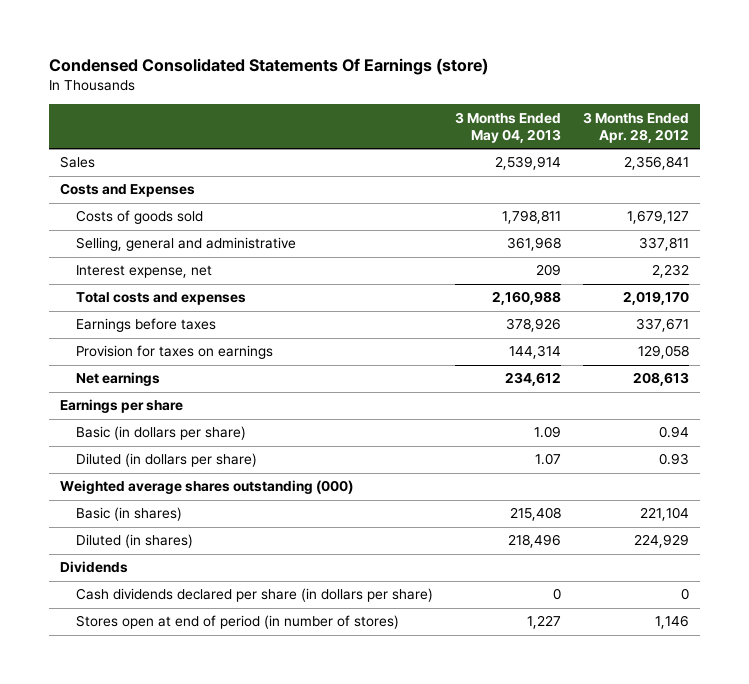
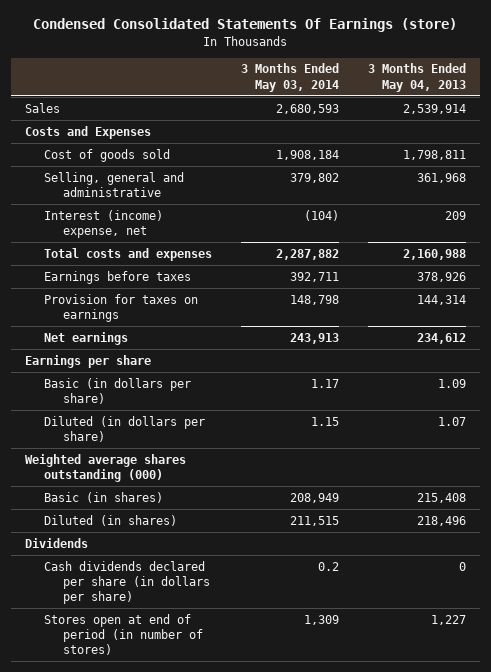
[582,111,689,144] 3 Months Ended Apr. 28, 2012 -> none
none -> [241,63,340,92] 3 Months Ended May 03, 2014
[76,210,204,225] Costs of goods sold -> [44,148,171,162] Cost of goods sold
[76,265,213,279] Interest expense, net -> [44,209,164,238] Interest (income) expense, net

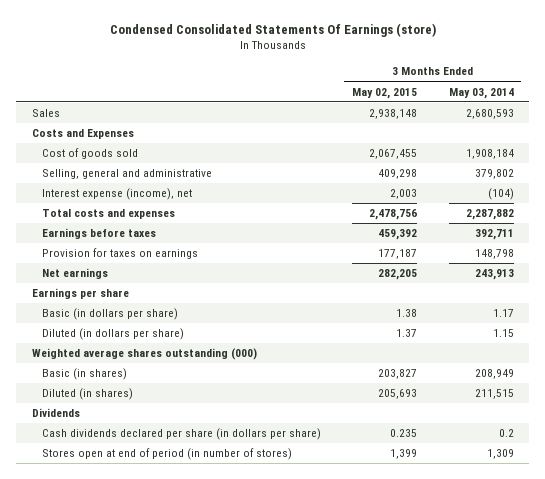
[367,63,466,92] 3 Months Ended May 04, 2013 -> none
none -> [352,87,418,99] May 02, 2015
[44,209,164,238] Interest (income) expense, net -> [41,188,192,201] Interest expense (income), net

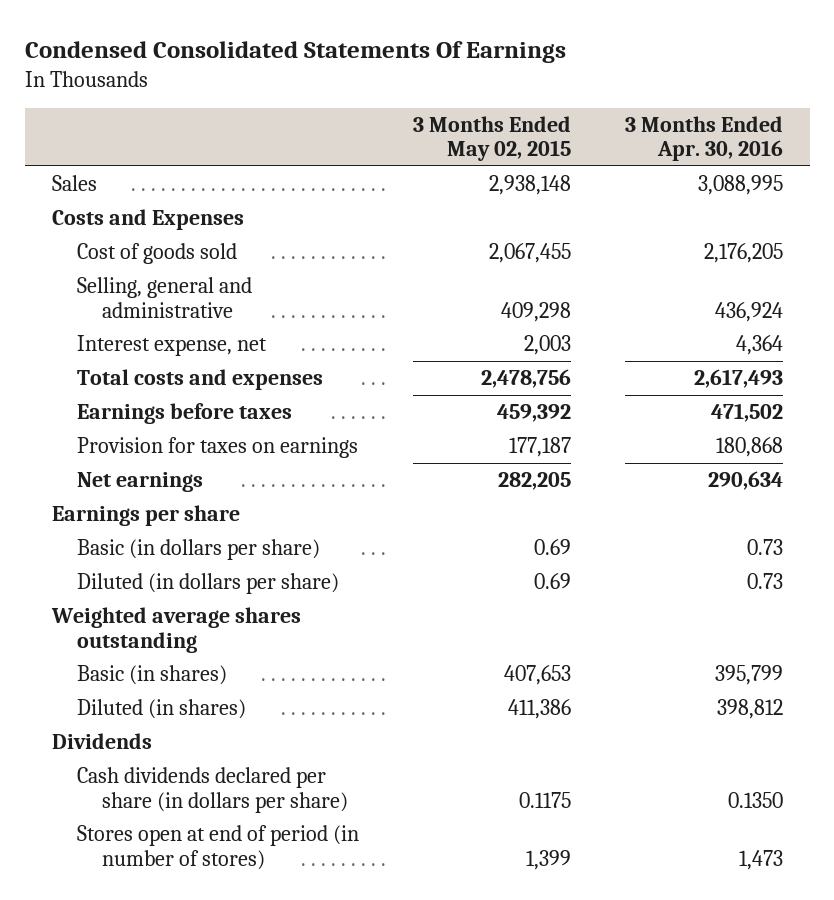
[109,22,436,37] Condensed Consolidated Statements Of Earnings (store) -> [24,40,566,63] Condensed Consolidated Statements Of Earnings
[448,87,514,99] May 03, 2014 -> none
none -> [624,115,783,162] 3 Months Ended Apr. 30, 2016
[41,188,192,201] Interest expense (income), net -> [76,335,267,357] Interest expense, net
[396,309,418,318] 1.38 -> [533,539,571,556] 0.69
[396,329,418,338] 1.37 -> [533,573,571,590] 0.69
[31,348,257,361] Weighted average shares outstanding (000) -> [50,607,301,653] Weighted average shares outstanding
[378,369,418,380] 203,827 -> [503,665,571,686] 407,653
[378,389,418,400] 205,693 -> [507,699,571,720] 411,386
[390,429,418,438] 0.235 -> [518,791,571,808] 0.1175

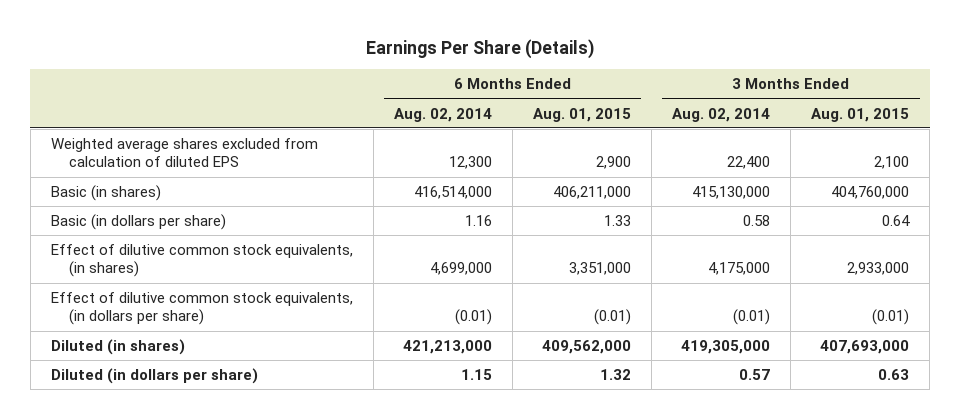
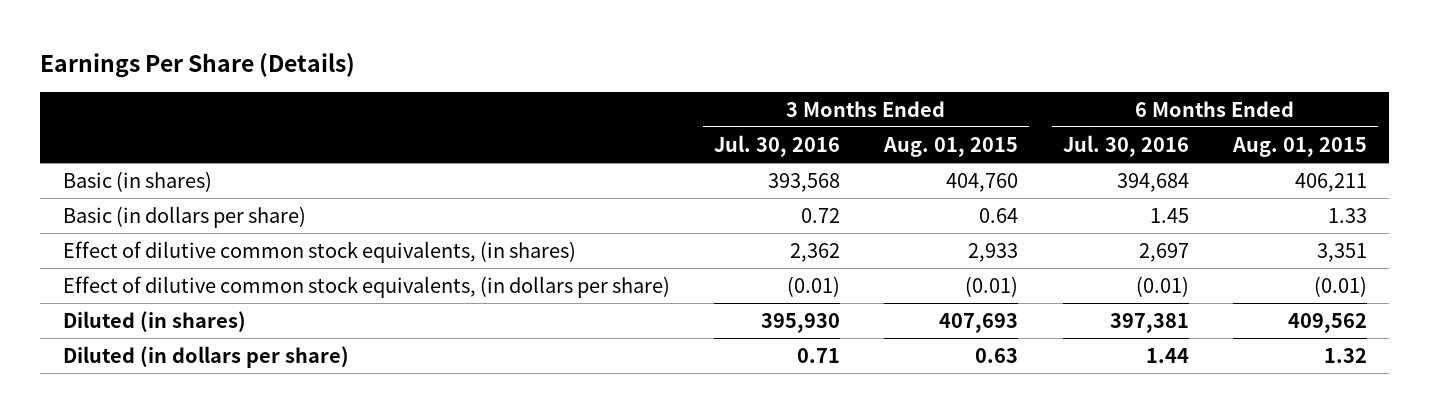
[394,107,493,122] Aug. 02, 2014 -> none
[672,107,771,122] Aug. 02, 2014 -> none
none -> [714,134,841,157] Jul. 30, 2016
none -> [1062,134,1189,157] Jul. 30, 2016
[51,138,319,168] Weighted average shares excluded from calculation of diluted EPS -> none
[553,186,632,200] 406,211,000 -> [1295,172,1368,192] 406,211
[831,186,910,200] 404,760,000 -> [946,172,1019,192] 404,760
[569,262,632,276] 3,351,000 -> [1317,242,1368,262] 3,351
[847,262,910,276] 2,933,000 -> [968,242,1019,262] 2,933
[542,340,632,355] 409,562,000 -> [1288,312,1368,333] 409,562
[820,340,910,355] 407,693,000 -> [939,312,1019,333] 407,693

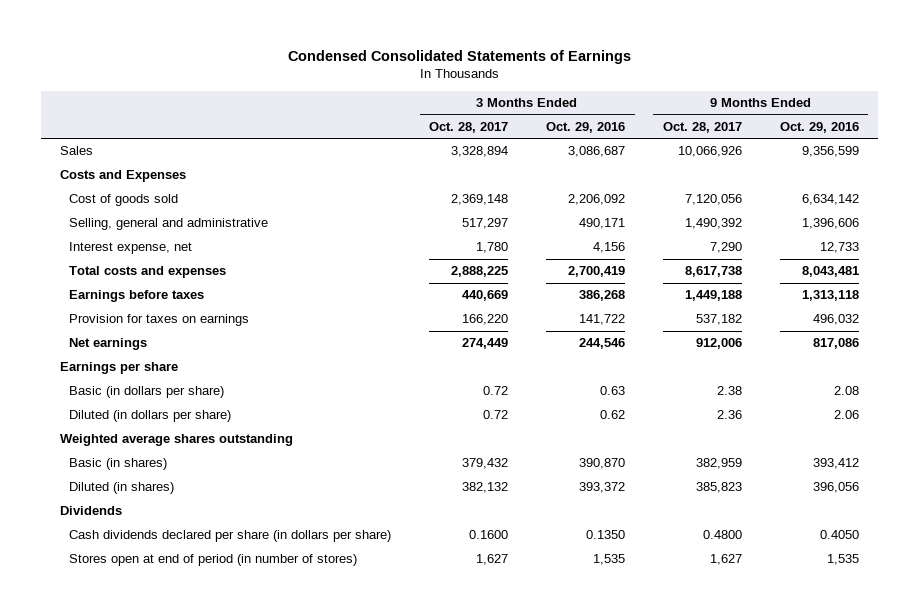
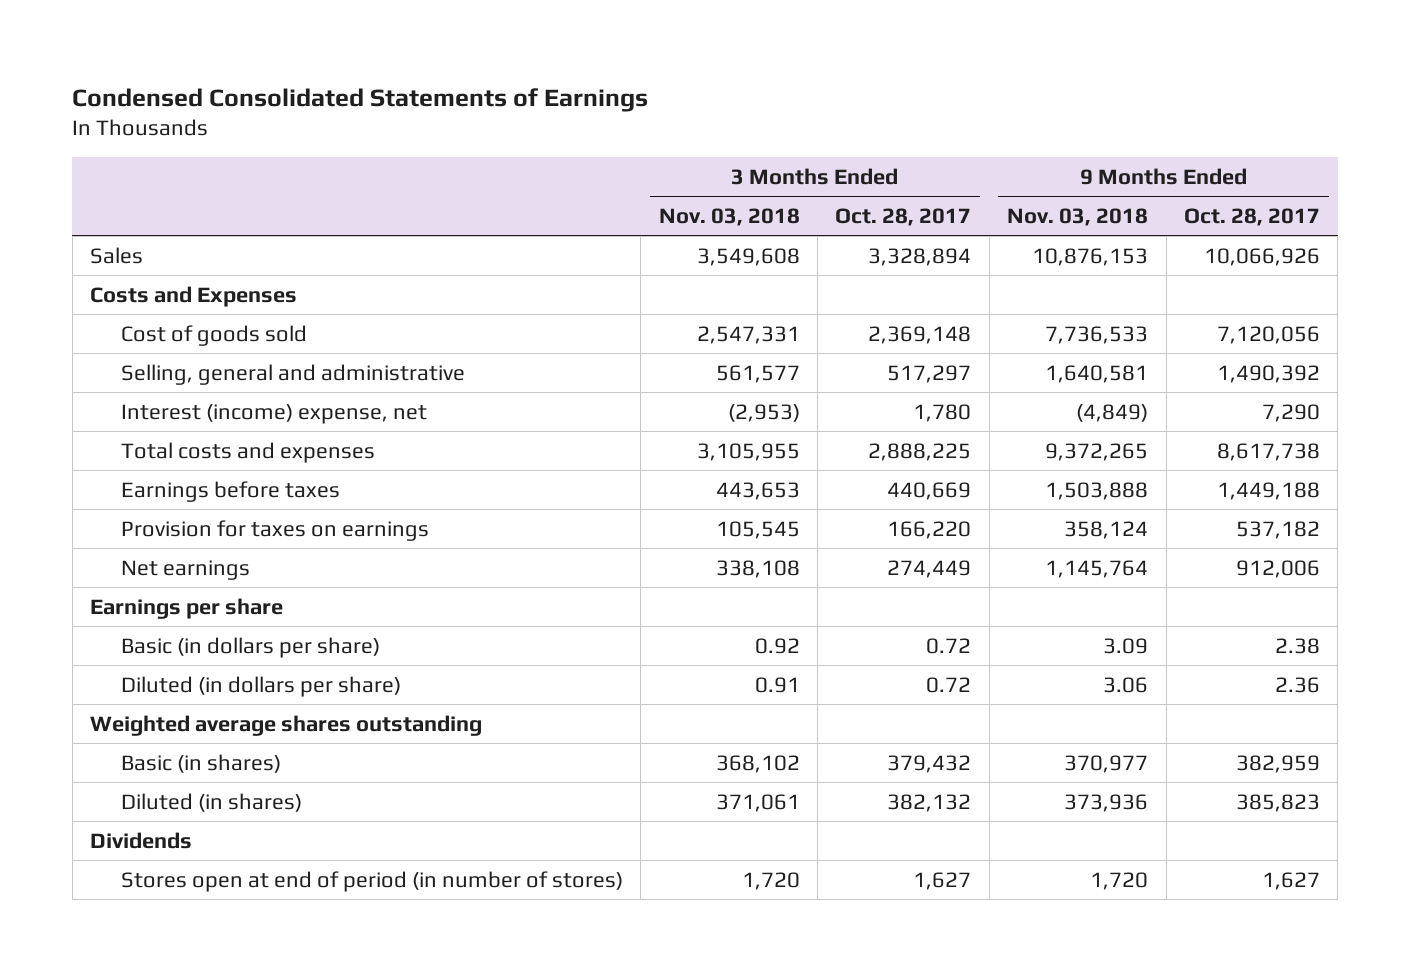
[546,121,626,133] Oct. 29, 2016 -> none
[779,121,859,133] Oct. 29, 2016 -> none
none -> [658,207,800,226] Nov. 03, 2018
none -> [1007,207,1149,226] Nov. 03, 2018
[69,242,193,255] Interest expense, net -> [120,403,427,424] Interest (income) expense, net
[69,530,392,543] Cash dividends declared per share (in dollars per share) -> none

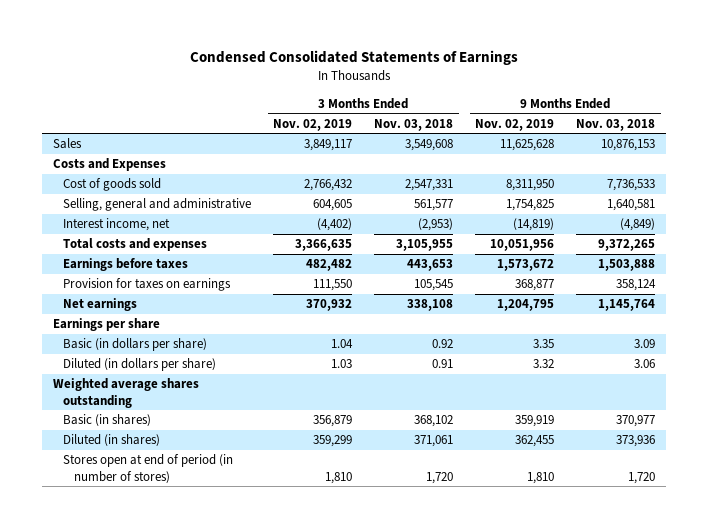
[835,207,972,226] Oct. 28, 2017 -> none
[1184,207,1321,226] Oct. 28, 2017 -> none
none -> [273,118,353,131] Nov. 02, 2019
none -> [475,118,555,131] Nov. 02, 2019
[120,403,427,424] Interest (income) expense, net -> [63,218,171,232] Interest income, net
[89,831,192,849] Dividends -> none

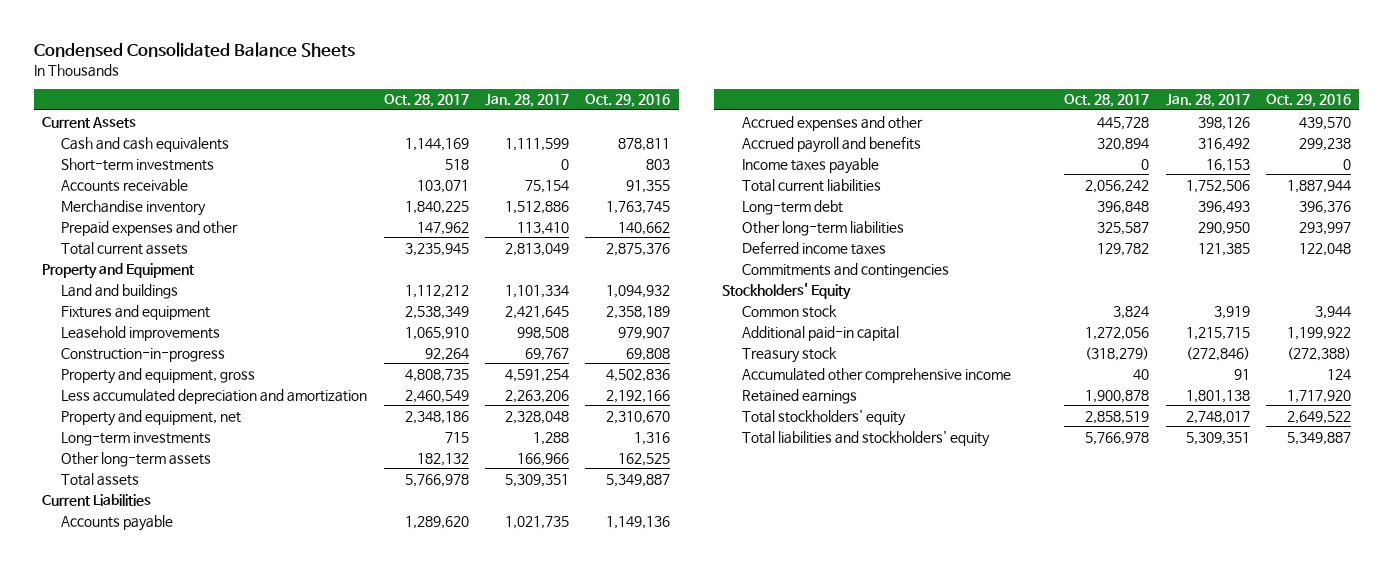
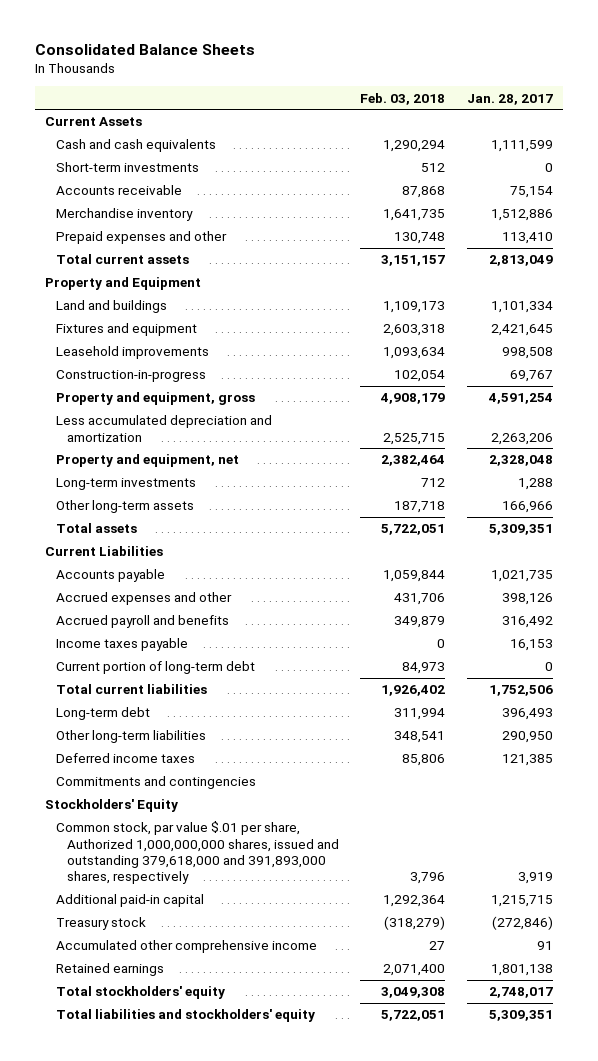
[33,41,355,57] Condensed Consolidated Balance Sheets -> [34,44,255,56] Consolidated Balance Sheets
[383,94,469,108] Oct. 28, 2017 -> none
[585,94,671,108] Oct. 29, 2016 -> none
none -> [360,92,446,105] Feb. 03, 2018
none -> [56,661,256,675] Current portion of long-term debt
[741,304,837,318] Common stock -> [56,821,339,885] Common stock, par value $.01 per share, Authorized 1,000,000,000 shares, issued and outstanding 379,618,000 and 391,893,000 shares, respectively

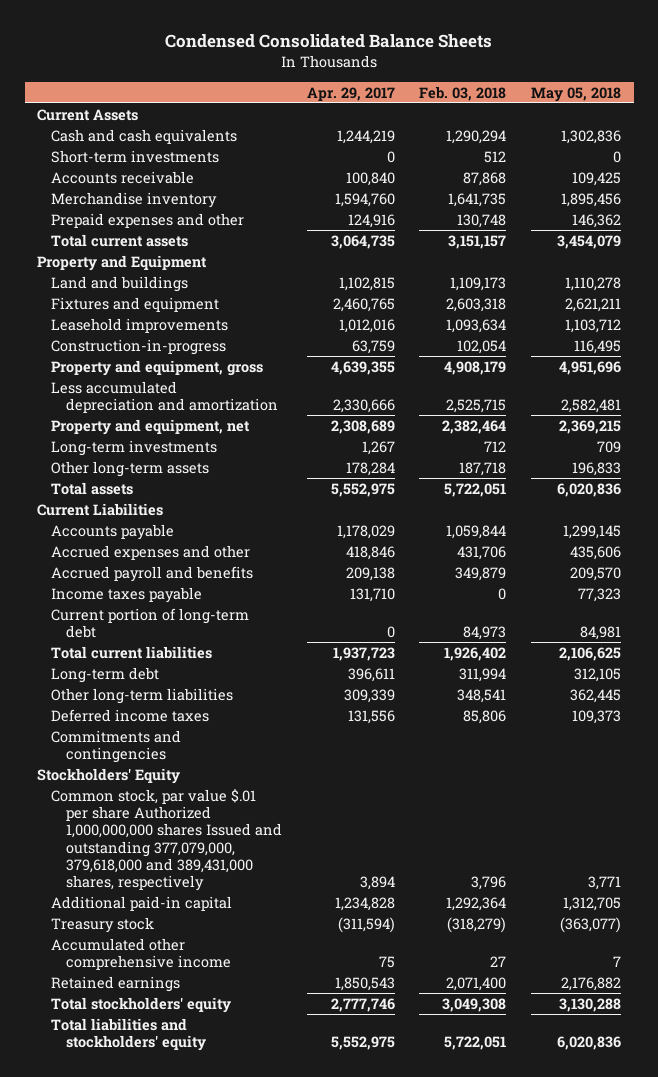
[34,44,255,56] Consolidated Balance Sheets -> [165,34,493,49] Condensed Consolidated Balance Sheets
[466,93,553,105] Jan. 28, 2017 -> none
none -> [306,86,395,101] Apr. 29, 2017
none -> [531,86,622,102] May 05, 2018
[56,821,339,885] Common stock, par value $.01 per share, Authorized 1,000,000,000 shares, issued and outstanding 379,618,000 and 391,893,000 shares, respectively -> [51,788,282,892] Common stock, par value $.01 per share Authorized 1,000,000,000 shares Issued and outstanding 377,079,000, 379,618,000 and 389,431,000 shares, respectively

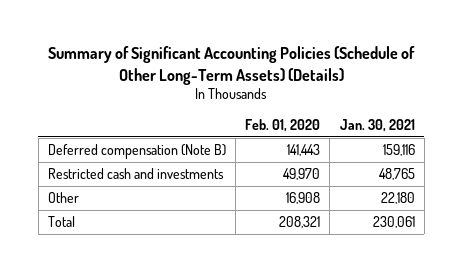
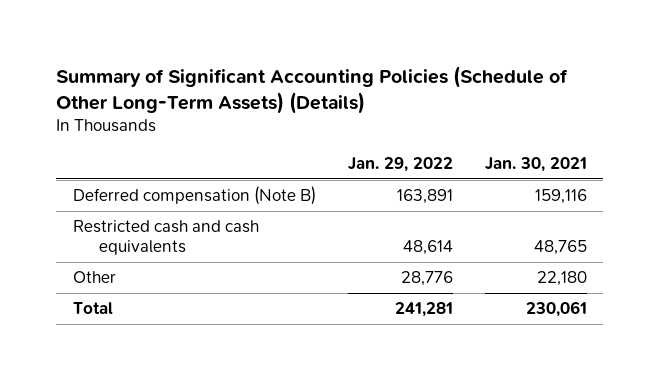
[245,119,321,133] Feb. 01, 2020 -> none
none -> [347,157,453,173] Jan. 29, 2022
[47,167,224,179] Restricted cash and investments -> [72,219,259,256] Restricted cash and cash equivalents

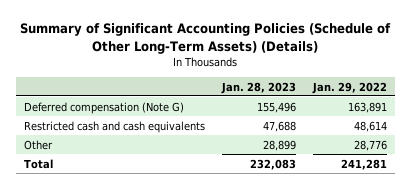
[485,157,588,173] Jan. 30, 2021 -> none
none -> [220,81,296,94] Jan. 28, 2023
[72,185,316,205] Deferred compensation (Note B) -> [24,101,185,114] Deferred compensation (Note G)

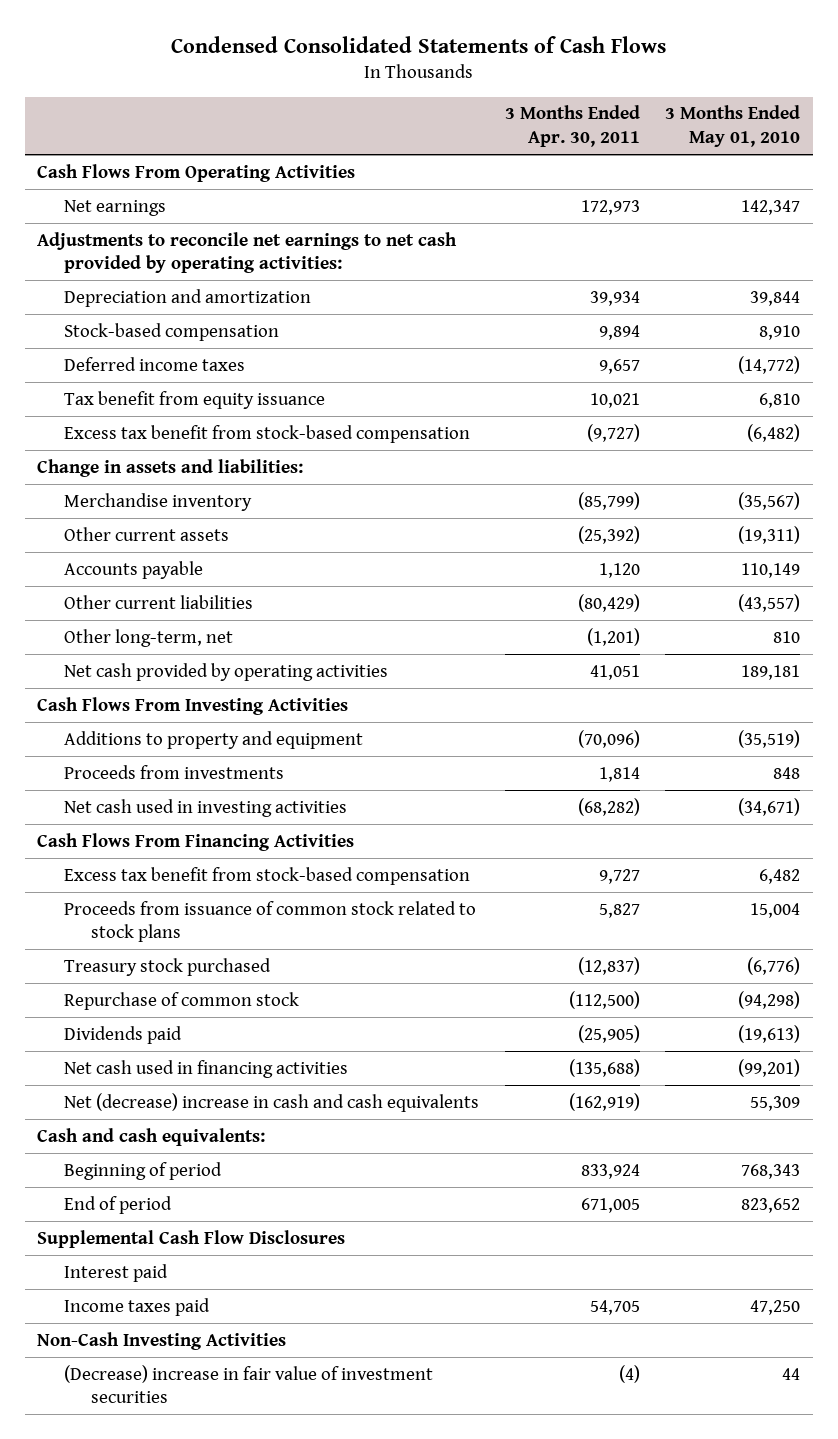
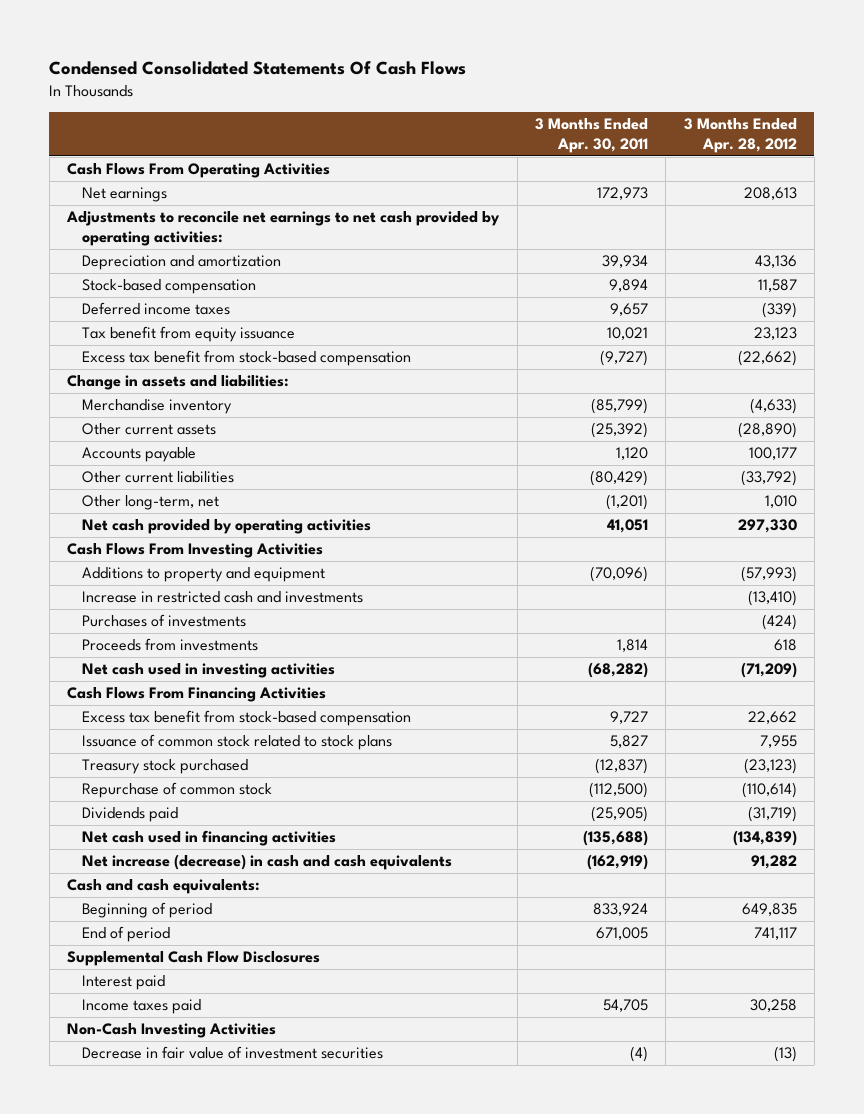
[170,36,666,54] Condensed Consolidated Statements of Cash Flows -> [49,61,467,76] Condensed Consolidated Statements Of Cash Flows
[665,105,801,147] 3 Months Ended May 01, 2010 -> none
none -> [683,118,797,154] 3 Months Ended Apr. 28, 2012
none -> [81,591,363,604] Increase in restricted cash and investments
none -> [81,614,246,628] Purchases of investments
[63,900,476,943] Proceeds from issuance of common stock related to stock plans -> [81,734,392,751] Issuance of common stock related to stock plans
[63,1092,479,1112] Net (decrease) increase in cash and cash equivalents -> [81,854,452,871] Net increase (decrease) in cash and cash equivalents
[63,1364,433,1404] (Decrease) increase in fair value of investment securities -> [81,1046,383,1060] Decrease in fair value of investment securities

